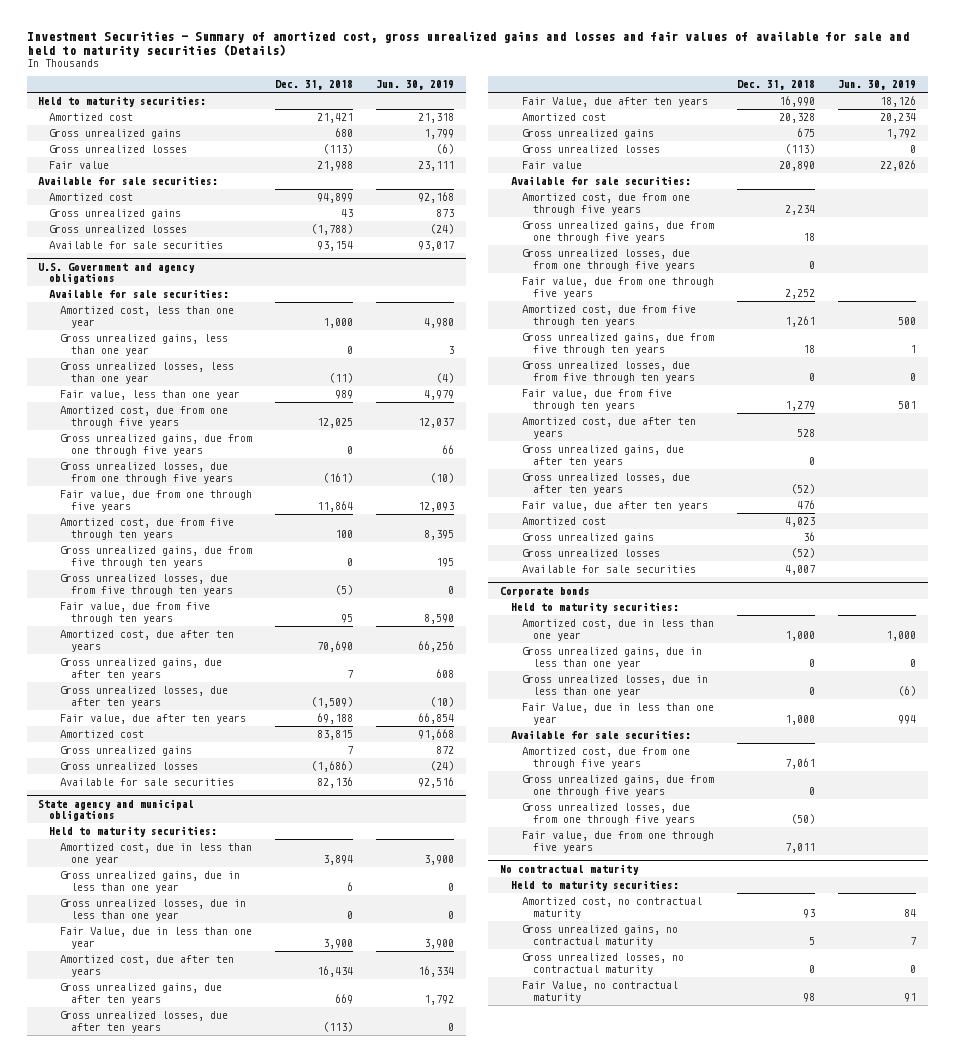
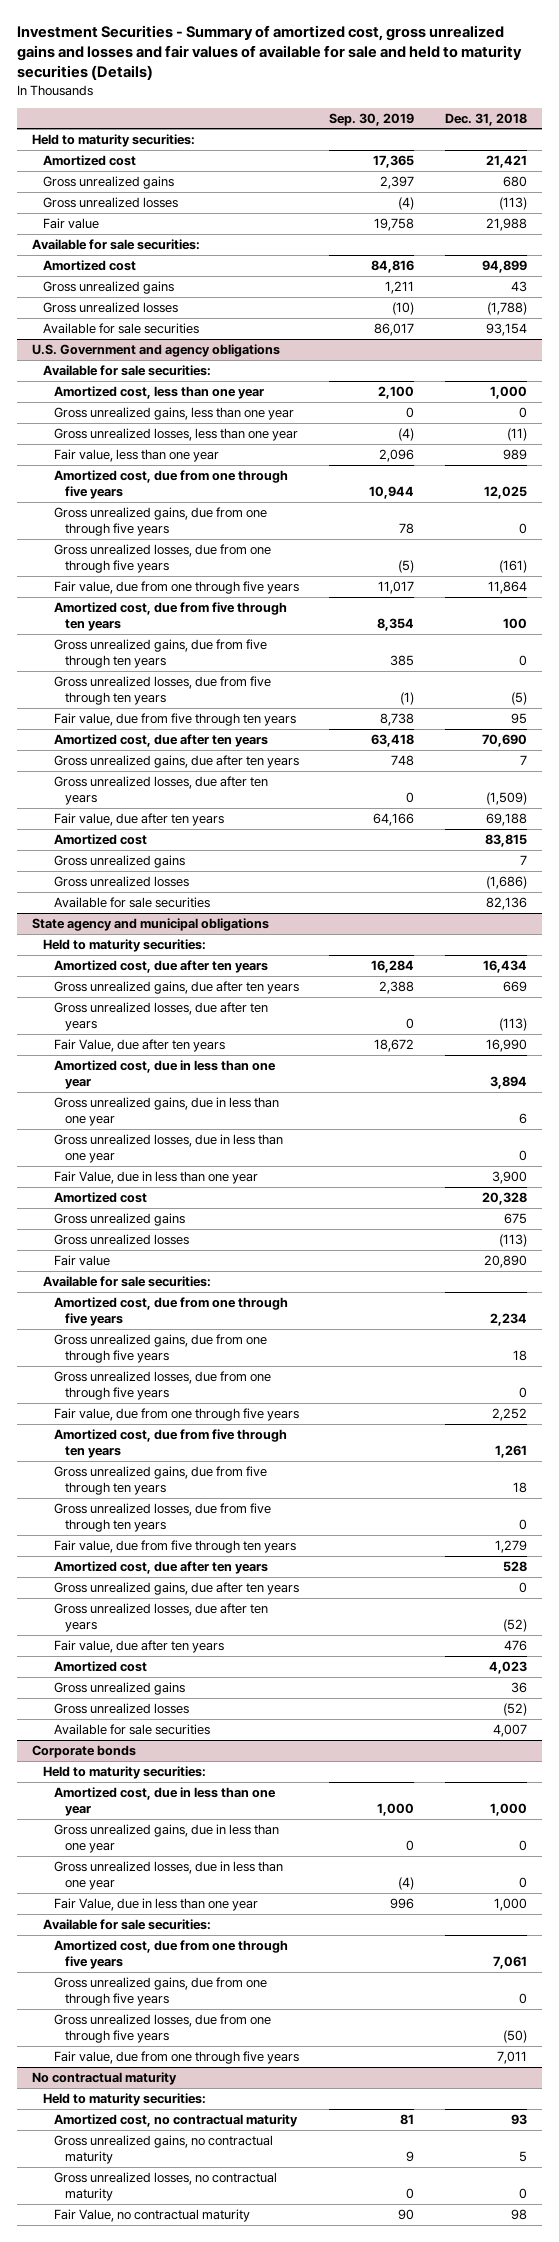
[376,80,455,91] Jun. 30, 2019 -> none
none -> [329,112,415,126] Sep. 30, 2019
[59,843,252,865] Amortized cost, due in less than one year -> [53,1059,276,1089] Amortized cost, due in less than one year
[59,871,240,893] Gross unrealized gains, due in less than one year -> [53,1096,279,1126] Gross unrealized gains, due in less than one year
[59,899,246,921] Gross unrealized losses, due in less than one year -> [53,1133,283,1163] Gross unrealized losses, due in less than one year
[59,927,252,949] Fair Value, due in less than one year -> [53,1170,258,1184] Fair Value, due in less than one year

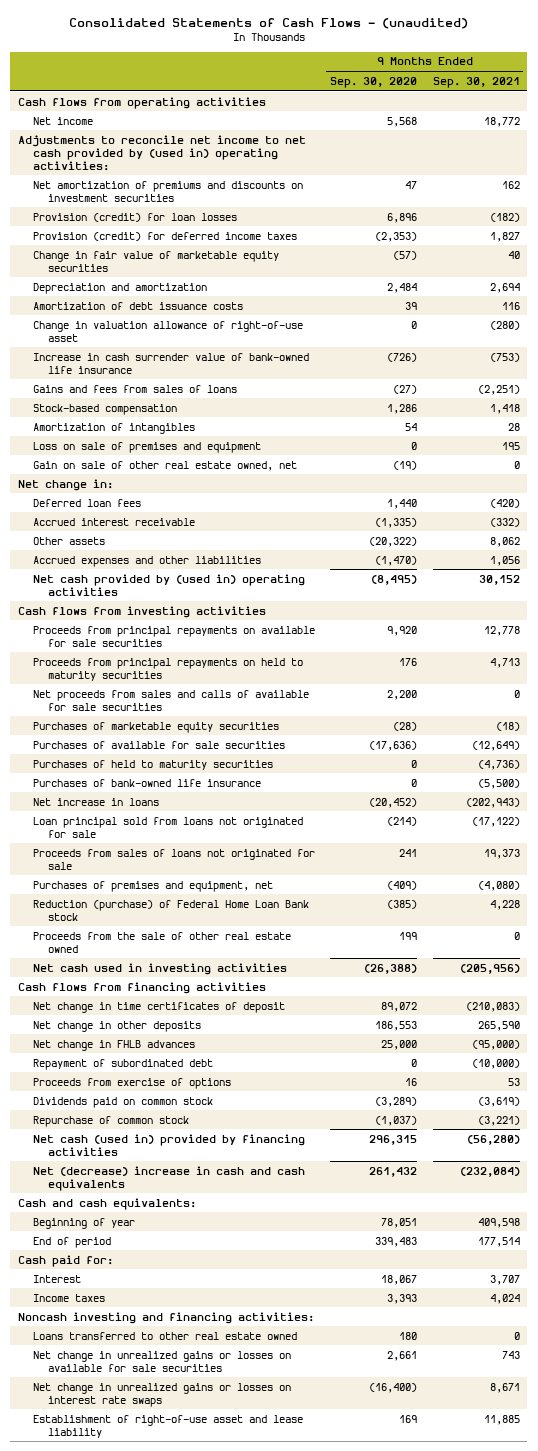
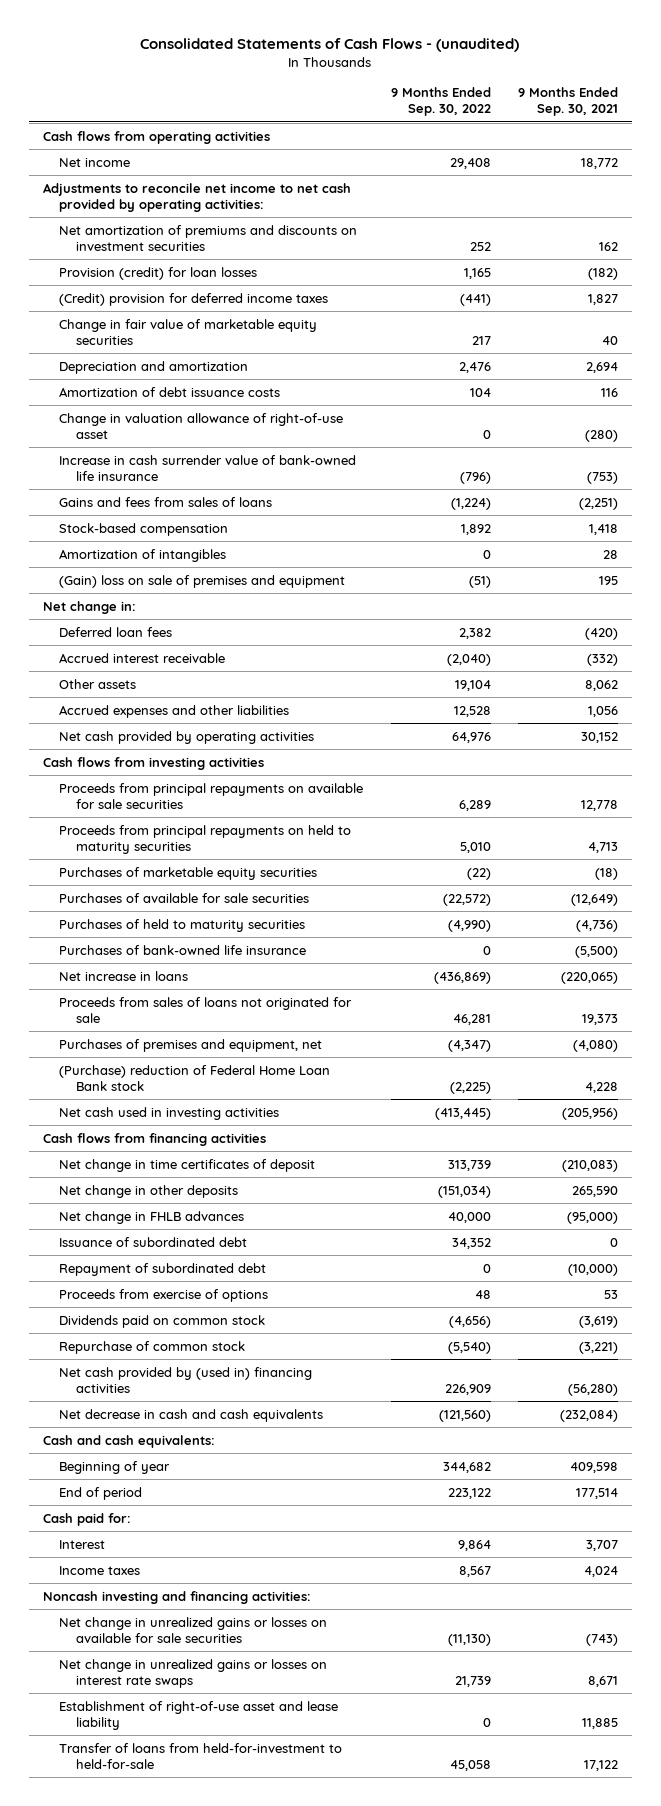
[330,76,418,88] Sep. 30, 2020 -> none
none -> [390,87,491,117] 9 Months Ended Sep. 30, 2022
[18,134,307,171] Adjustments to reconcile net income to net cash provided by (used in) operating activities: -> [42,182,351,212] Adjustments to reconcile net income to net cash provided by operating activities:
[32,231,297,241] Provision (credit) for deferred income taxes -> [59,292,329,306] (Credit) provision for deferred income taxes
[32,460,297,471] Gain on sale of other real estate owned, net -> none
[32,441,261,453] Loss on sale of premises and equipment -> [59,574,346,588] (Gain) loss on sale of premises and equipment
[32,573,305,596] Net cash provided by (used in) operating activities -> [59,730,315,744] Net cash provided by operating activities
[32,689,309,711] Net proceeds from sales and calls of available for sale securities -> none
[32,816,303,838] Loan principal sold from loans not originated for sale -> none
[465,797,520,808] (202,943) -> [560,971,618,984] (220,065)
[32,931,291,953] Proceeds from the sale of other real estate owned -> none
[32,899,309,921] Reduction (purchase) of Federal Home Loan Bank stock -> [59,1064,331,1091] (Purchase) reduction of Federal Home Loan Bank stock
none -> [59,1236,248,1247] Issuance of subordinated debt
[32,1133,305,1156] Net cash (used in) provided by financing activities -> [59,1366,313,1393] Net cash provided by (used in) financing activities
[32,1165,305,1191] Net (decrease) increase in cash and cash equivalents -> [59,1408,324,1422] Net decrease in cash and cash equivalents
[32,1331,297,1340] Loans transferred to other real estate owned -> none
[501,1350,520,1359] 743 -> [585,1633,618,1646] (743)
none -> [59,1742,343,1769] Transfer of loans from held-for-investment to held-for-sale

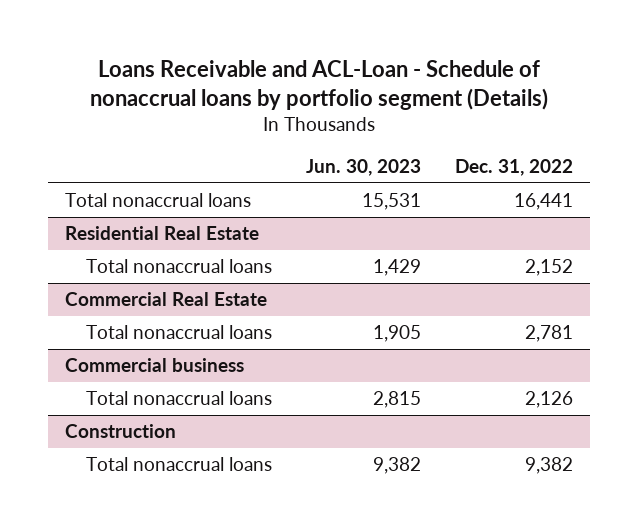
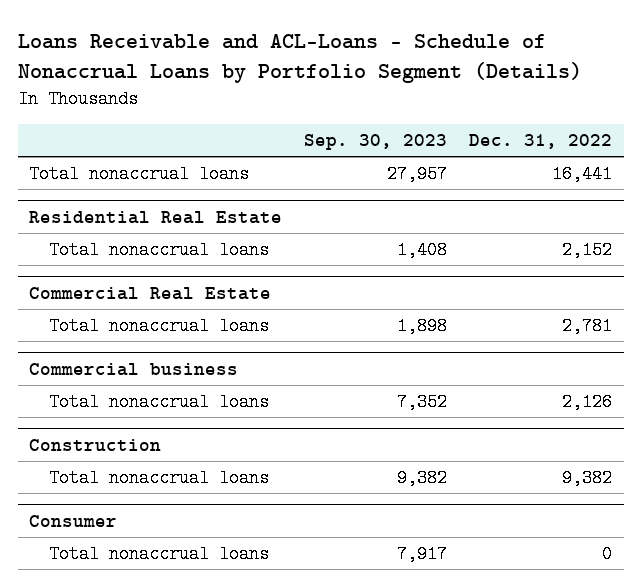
[90,60,549,111] Loans Receivable and ACL-Loan - Schedule of nonaccrual loans by portfolio segment (Details) -> [17,33,582,84] Loans Receivable and ACL-Loans - Schedule of Nonaccrual Loans by Portfolio Segment (Details)
[306,158,422,176] Jun. 30, 2023 -> none
none -> [304,134,448,151] Sep. 30, 2023
none -> [28,514,117,527] Consumer
none -> [48,545,269,564] Total nonaccrual loans

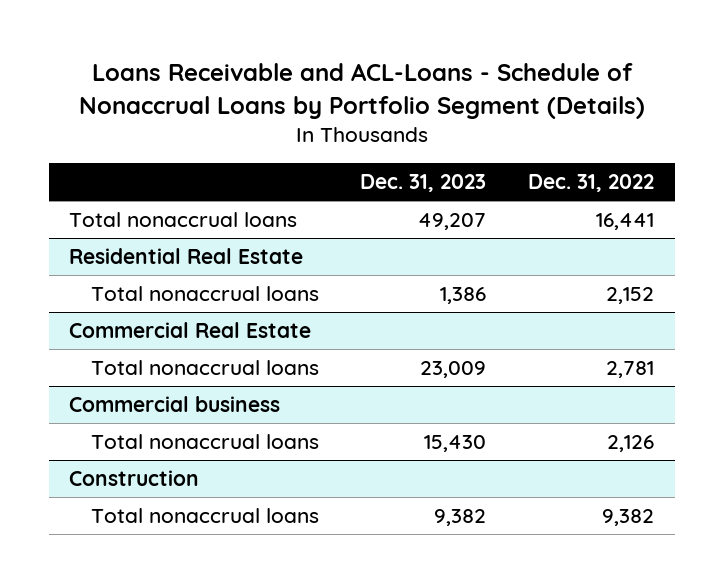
[304,134,448,151] Sep. 30, 2023 -> none
none -> [360,173,487,192] Dec. 31, 2023
[28,514,117,527] Consumer -> none
[48,545,269,564] Total nonaccrual loans -> none

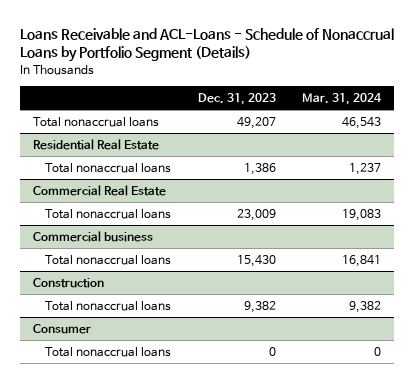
[527,173,654,192] Dec. 31, 2022 -> none
none -> [302,92,383,105] Mar. 31, 2024
none -> [33,324,92,335] Consumer
none -> [45,347,172,358] Total nonaccrual loans

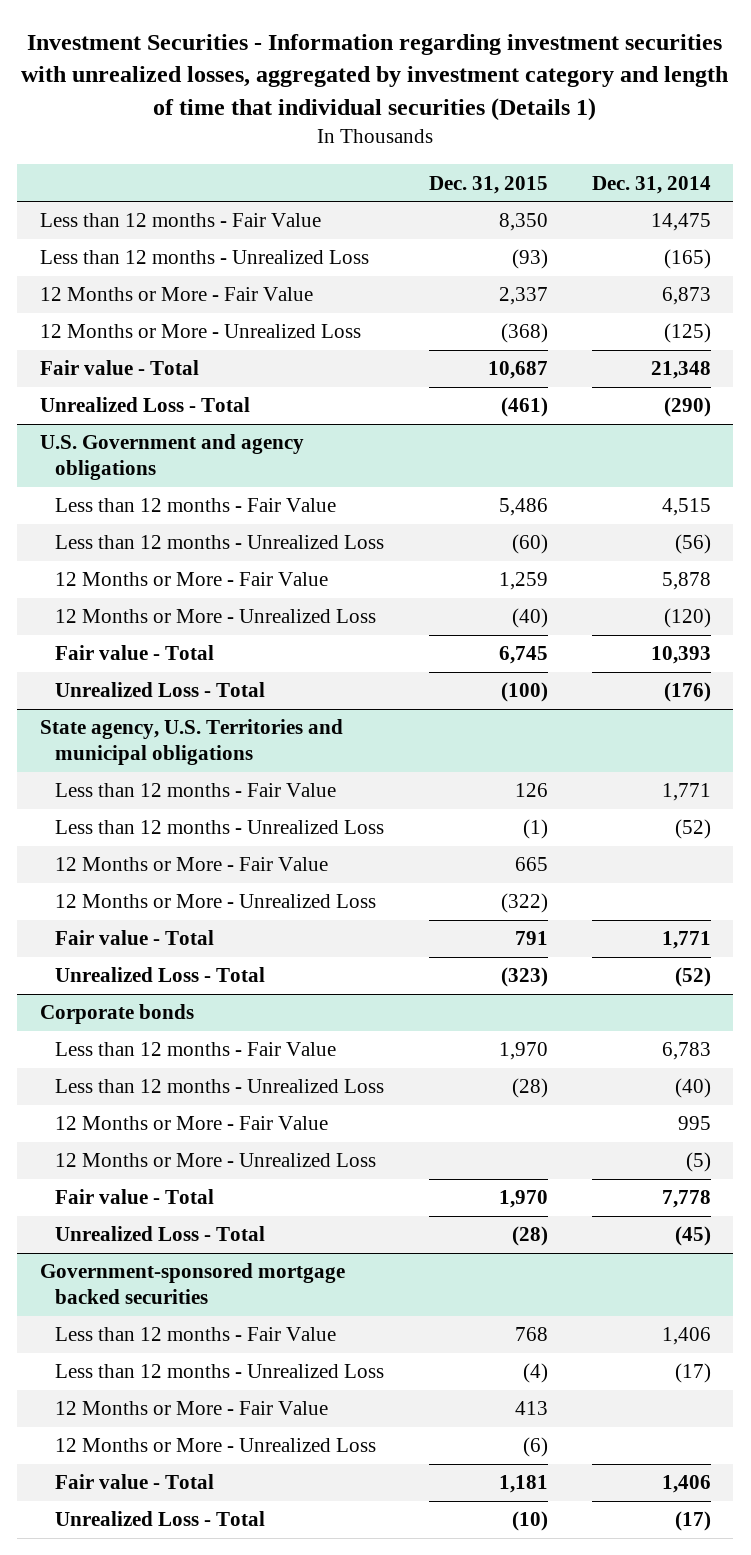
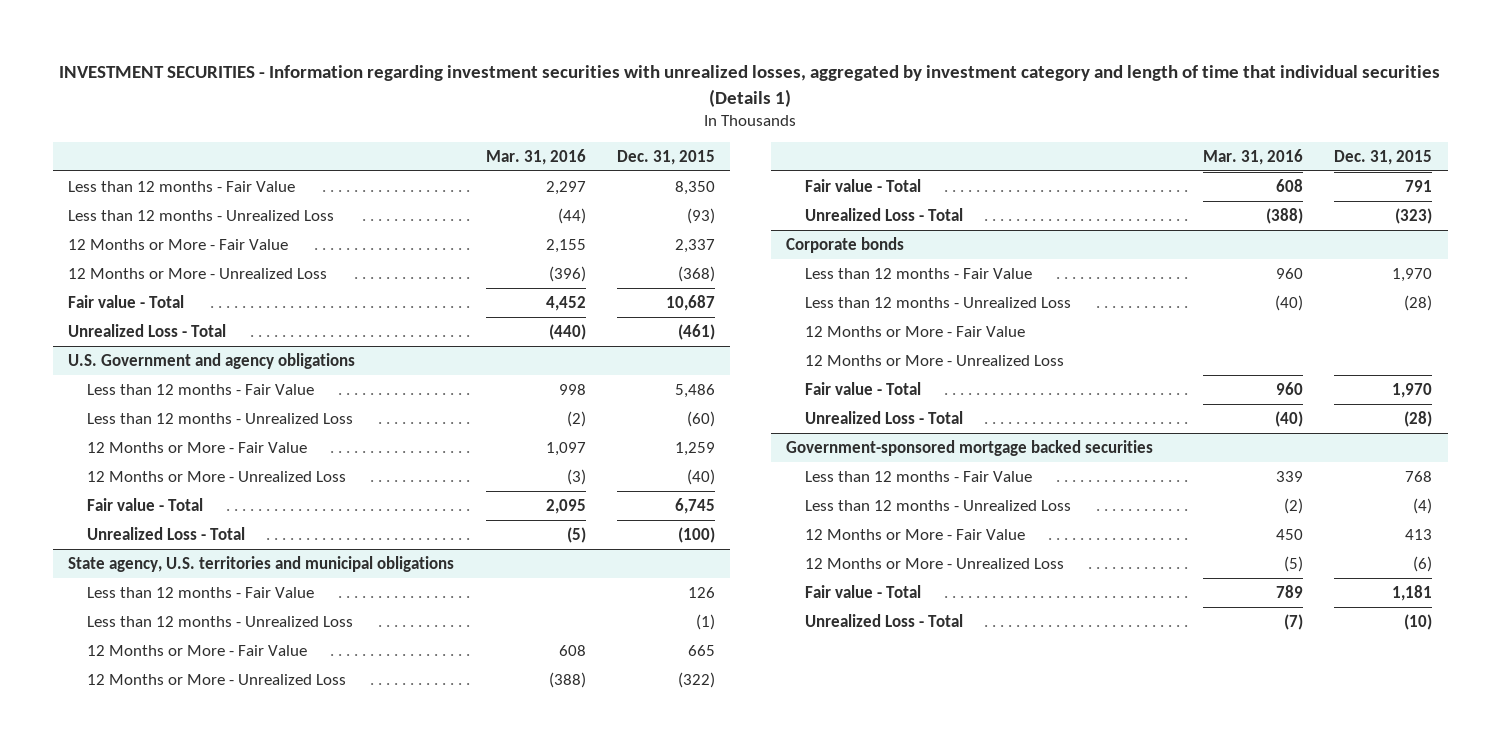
[21,33,729,122] Investment Securities - Information regarding investment securities with unrealized losses, aggregated by investment category and length of time that individual securities (Details 1) -> [59,65,1441,107] INVESTMENT SECURITIES - Information regarding investment securities with unrealized losses, aggregated by investment category and length of time that individual securities (Details 1)
[592,175,712,194] Dec. 31, 2014 -> none
none -> [485,148,586,165] Mar. 31, 2016
[39,719,343,765] State agency, U.S. Territories and municipal obligations -> [68,555,455,572] State agency, U.S. territories and municipal obligations

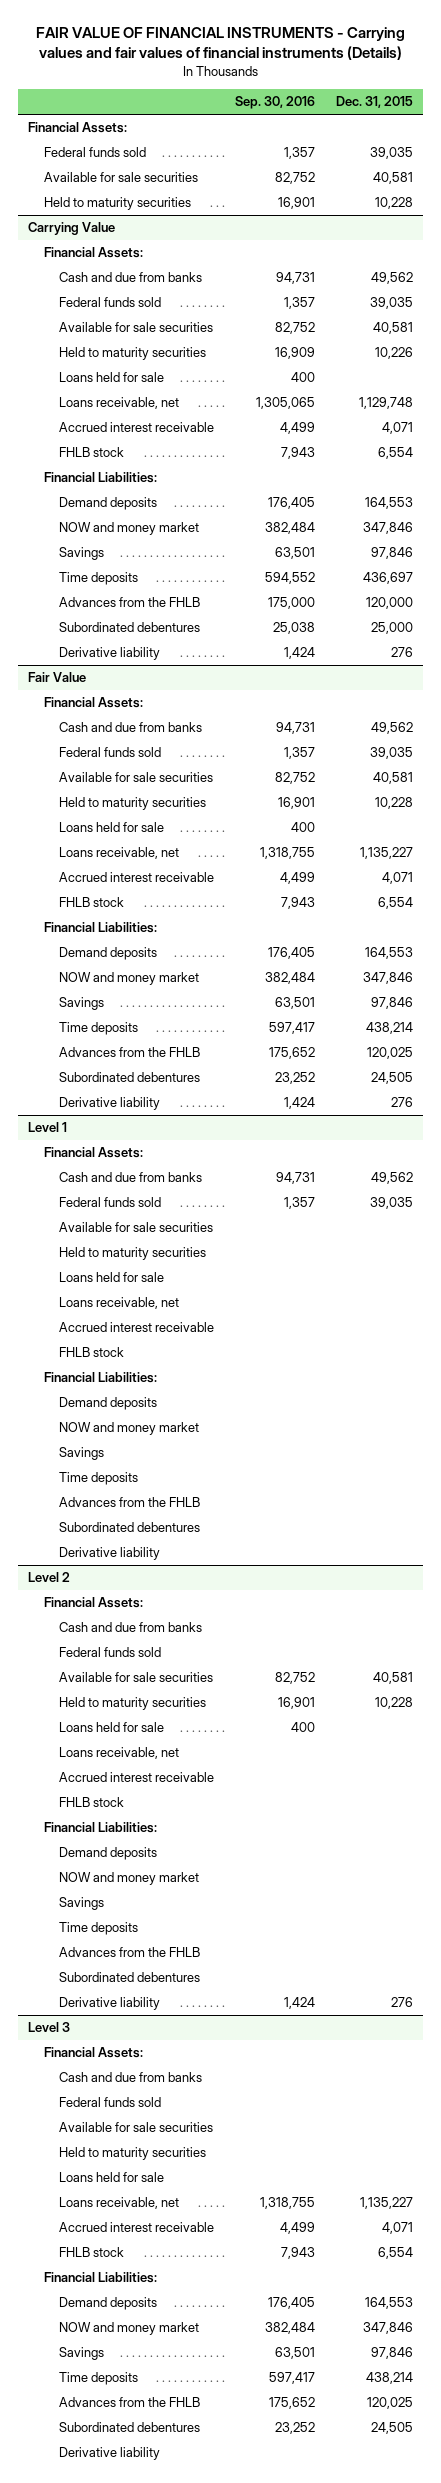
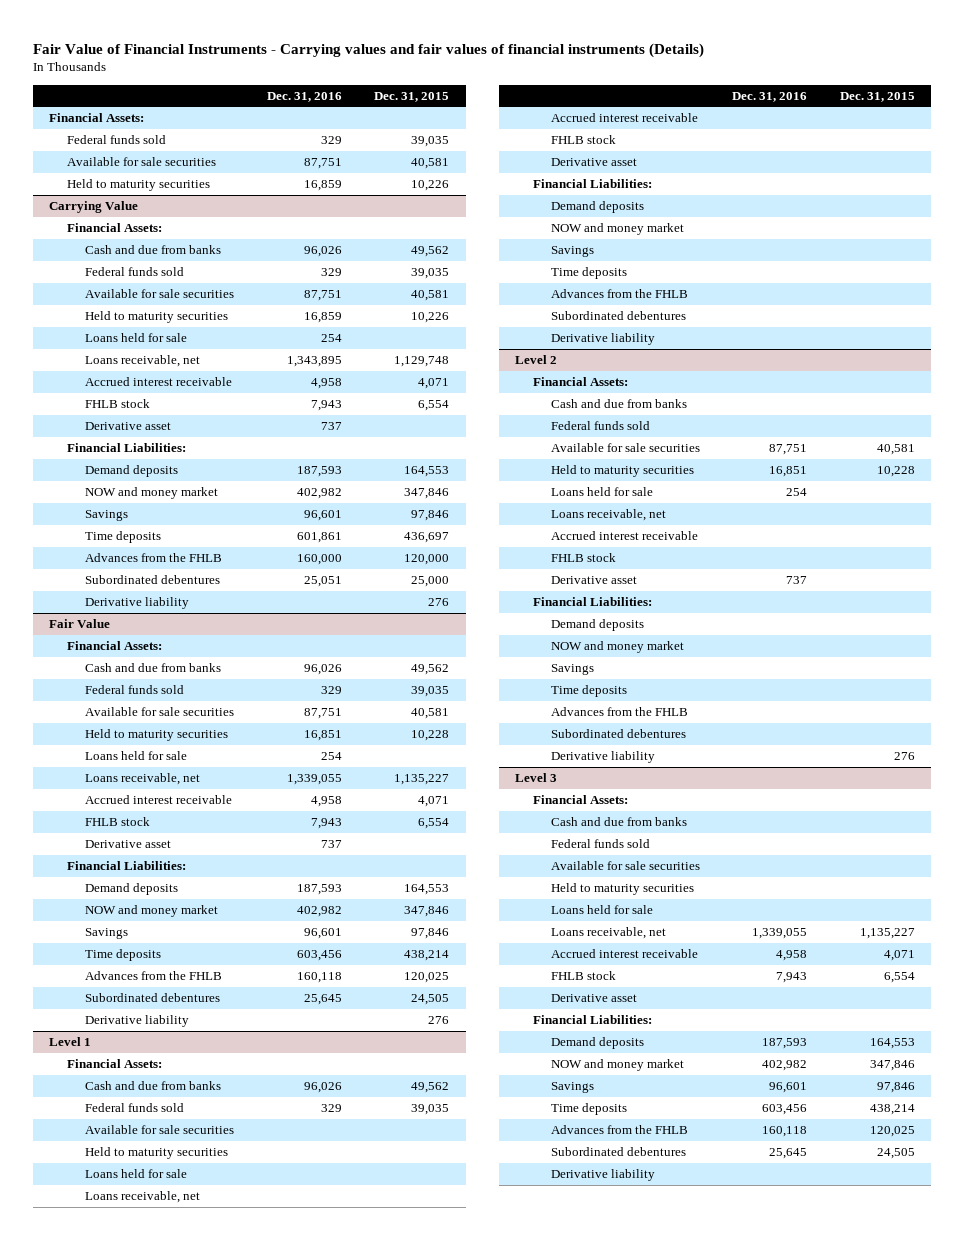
[35,26,405,61] FAIR VALUE OF FINANCIAL INSTRUMENTS - Carrying values and fair values of financial instruments (Details) -> [33,42,705,58] Fair Value of Financial Instruments - Carrying values and fair values of financial instruments (Details)
[235,96,316,110] Sep. 30, 2016 -> none
none -> [266,91,342,102] Dec. 31, 2016
[375,197,414,210] 10,228 -> [411,180,450,192] 10,226
none -> [85,422,172,431] Derivative asset
none -> [85,840,172,849] Derivative asset
none -> [550,158,637,167] Derivative asset
none -> [550,576,637,585] Derivative asset
none -> [550,994,637,1003] Derivative asset

